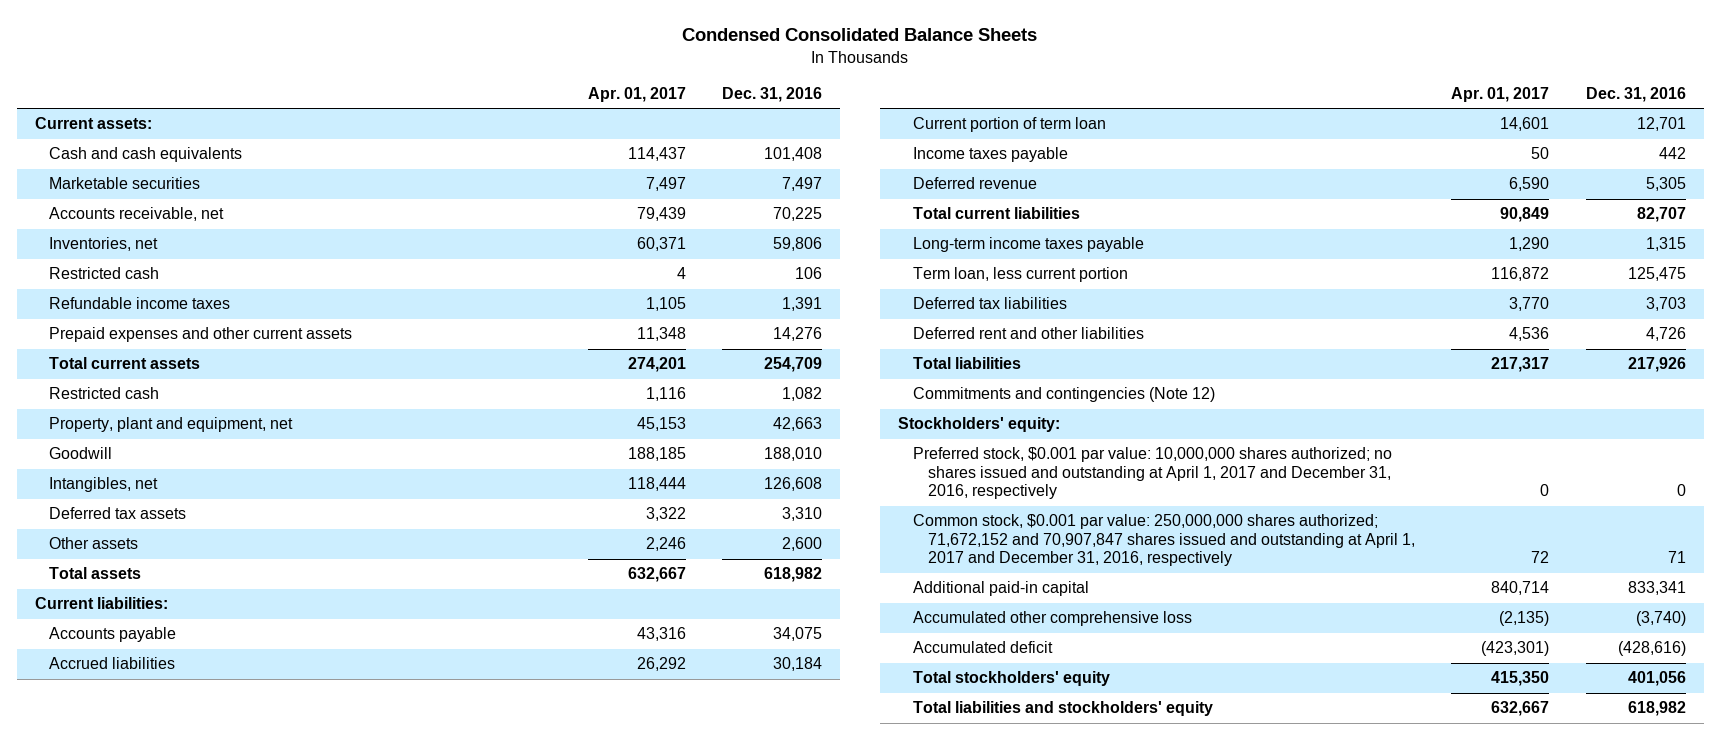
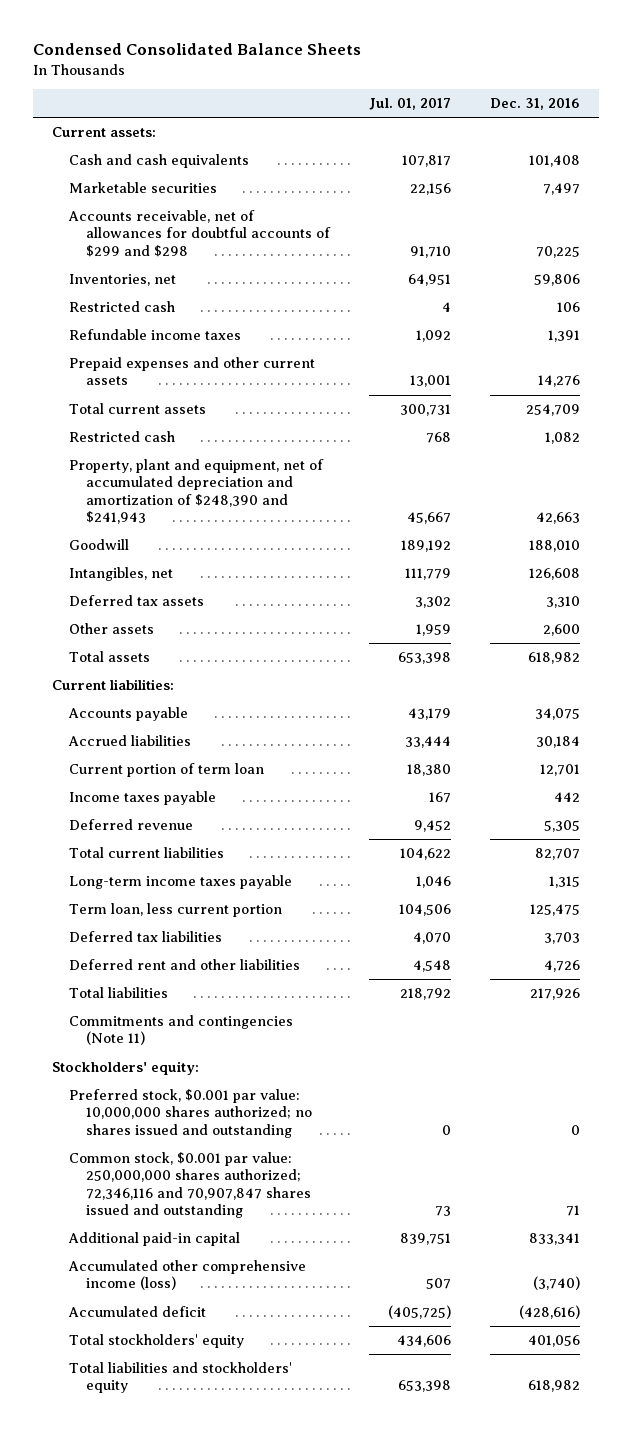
[587,86,686,102] Apr. 01, 2017 -> none
none -> [369,98,452,111] Jul. 01, 2017
[49,207,225,222] Accounts receivable, net -> [68,210,332,257] Accounts receivable, net of allowances for doubtful accounts of $299 and $298
[49,417,294,433] Property, plant and equipment, net -> [69,459,325,525] Property, plant and equipment, net of accumulated depreciation and amortization of $248,390 and $241,943
[913,387,1216,403] Commitments and contingencies (Note 12) -> [69,1015,294,1046] Commitments and contingencies (Note 11)
[913,447,1393,500] Preferred stock, $0.001 par value: 10,000,000 shares authorized; no shares issued and outstanding at April 1, 2017 and December 31, 2016, respectively -> [69,1089,313,1138] Preferred stock, $0.001 par value: 10,000,000 shares authorized; no shares issued and outstanding
[913,514,1415,567] Common stock, $0.001 par value: 250,000,000 shares authorized; 71,672,152 and 70,907,847 shares issued and outstanding at April 1, 2017 and December 31, 2016, respectively -> [69,1152,312,1219] Common stock, $0.001 par value: 250,000,000 shares authorized; 72,346,116 and 70,907,847 shares issued and outstanding
[913,611,1193,627] Accumulated other comprehensive loss -> [68,1260,307,1291] Accumulated other comprehensive income (loss)

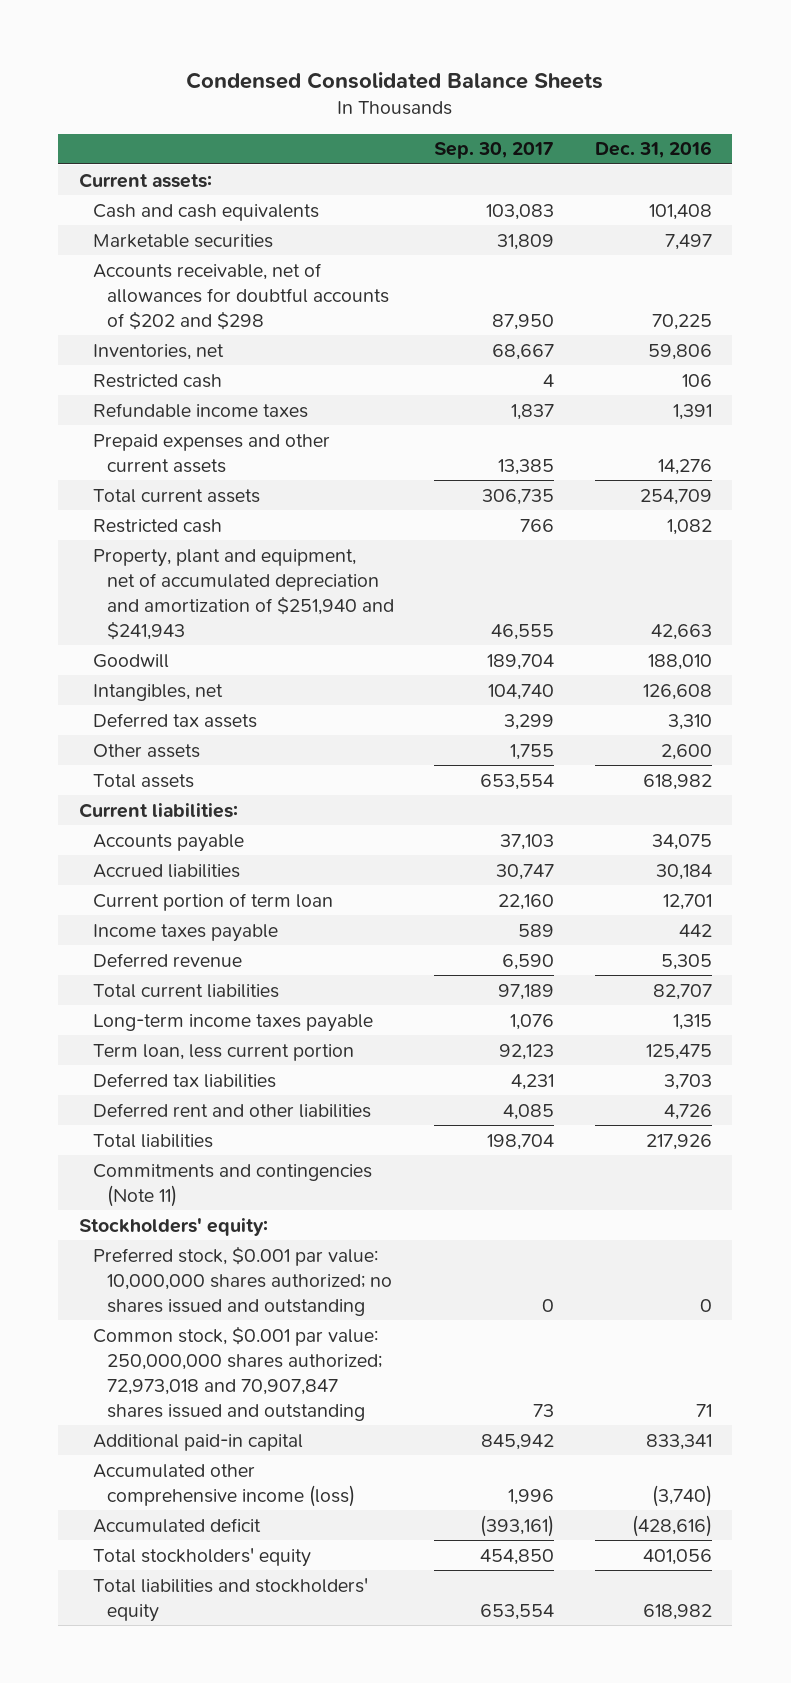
[369,98,452,111] Jul. 01, 2017 -> none
none -> [434,142,555,160] Sep. 30, 2017
[68,210,332,257] Accounts receivable, net of allowances for doubtful accounts of $299 and $298 -> [92,262,389,330] Accounts receivable, net of allowances for doubtful accounts of $202 and $298
[69,459,325,525] Property, plant and equipment, net of accumulated depreciation and amortization of $248,390 and $241,943 -> [92,548,394,640] Property, plant and equipment, net of accumulated depreciation and amortization of $251,940 and $241,943
[69,1152,312,1219] Common stock, $0.001 par value: 250,000,000 shares authorized; 72,346,116 and 70,907,847 shares issued and outstanding -> [92,1325,382,1421] Common stock, $0.001 par value: 250,000,000 shares authorized; 72,973,018 and 70,907,847 shares issued and outstanding

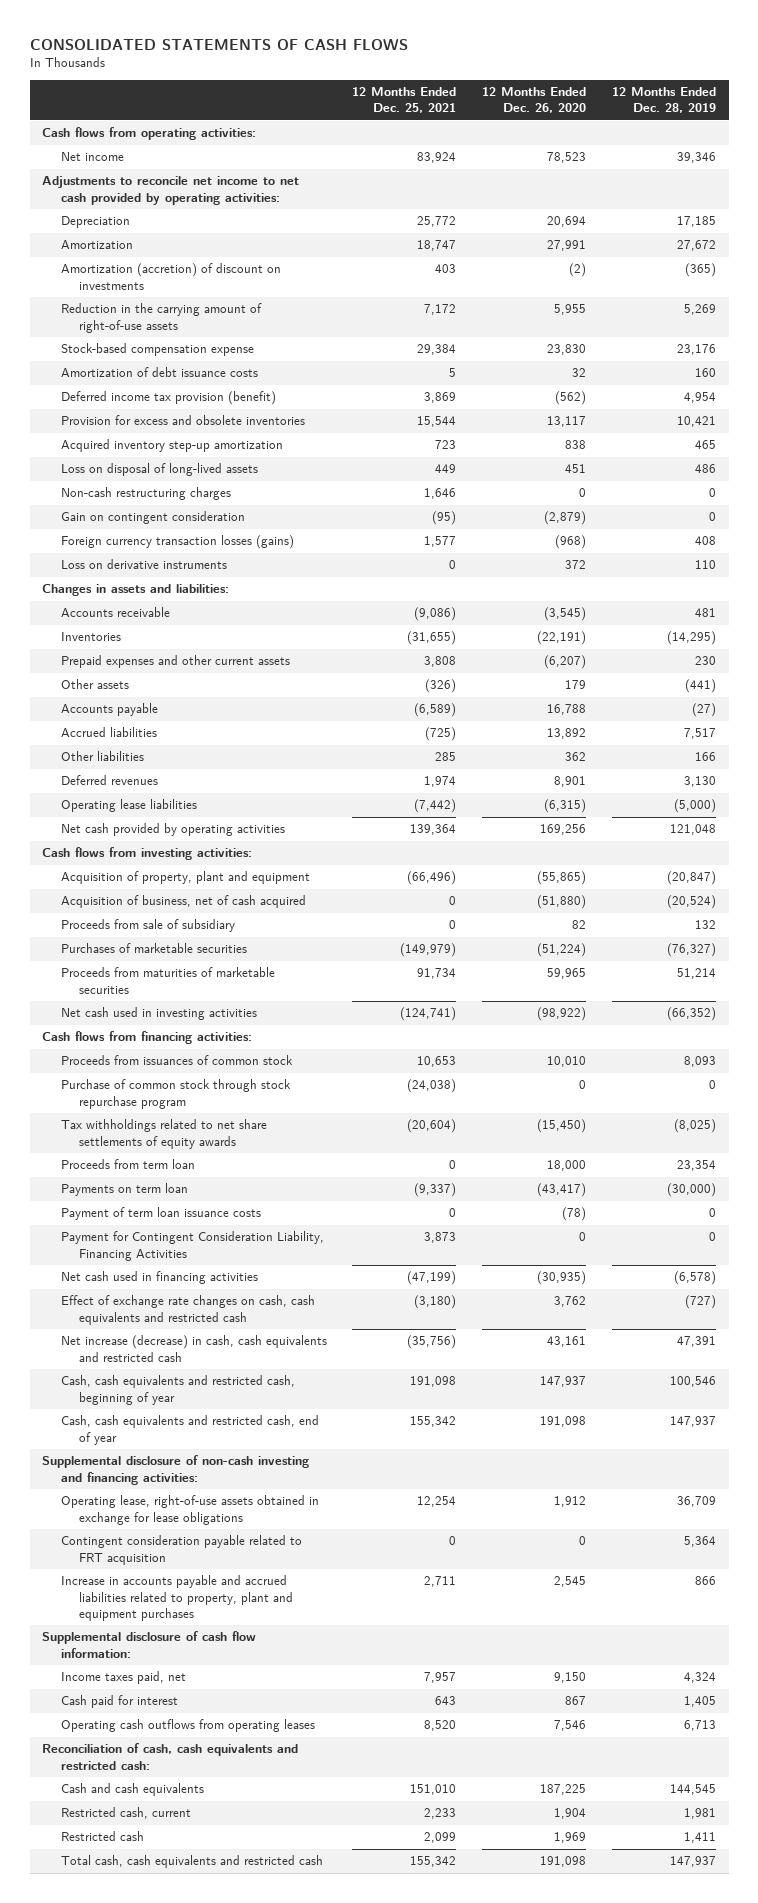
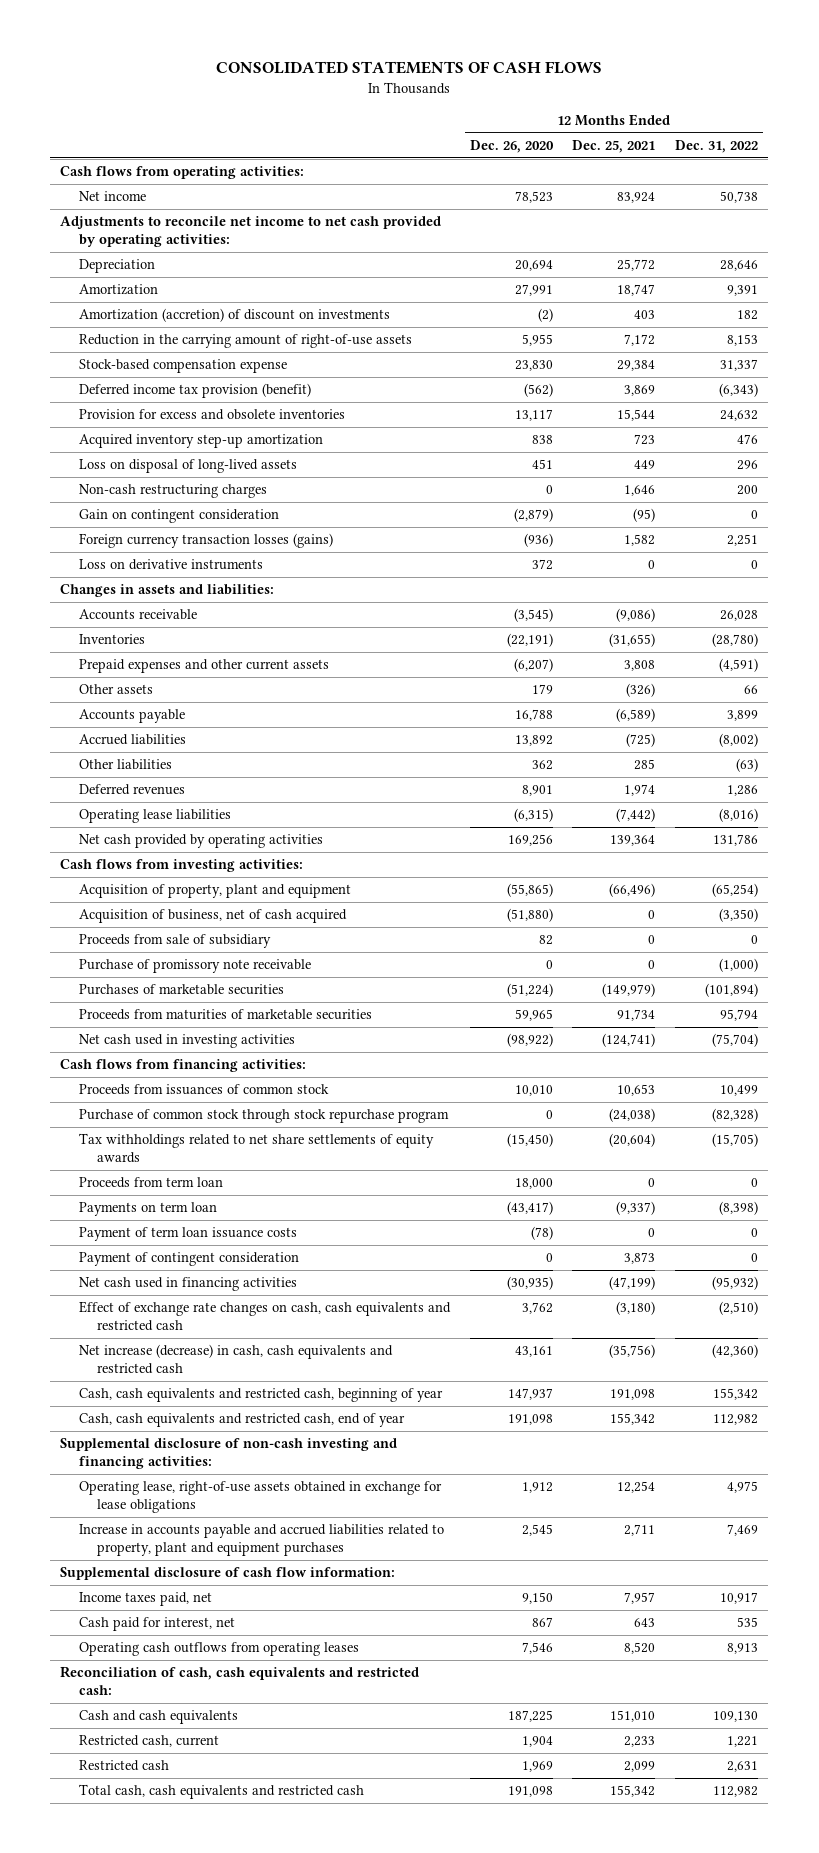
[611,86,716,114] 12 Months Ended Dec. 28, 2019 -> none
none -> [675,139,759,153] Dec. 31, 2022
[60,367,258,378] Amortization of debt issuance costs -> none
[424,536,457,548] 1,577 -> [624,534,656,547] 1,582
[555,535,587,550] (968) -> [523,533,553,548] (936)
none -> [78,959,311,974] Purchase of promissory note receivable
[60,1231,324,1261] Payment for Contingent Consideration Liability, Financing Activities -> [78,1252,299,1267] Payment of contingent consideration
[60,1535,302,1565] Contingent consideration payable related to FRT acquisition -> none
[60,1695,178,1709] Cash paid for interest -> [78,1617,235,1632] Cash paid for interest, net

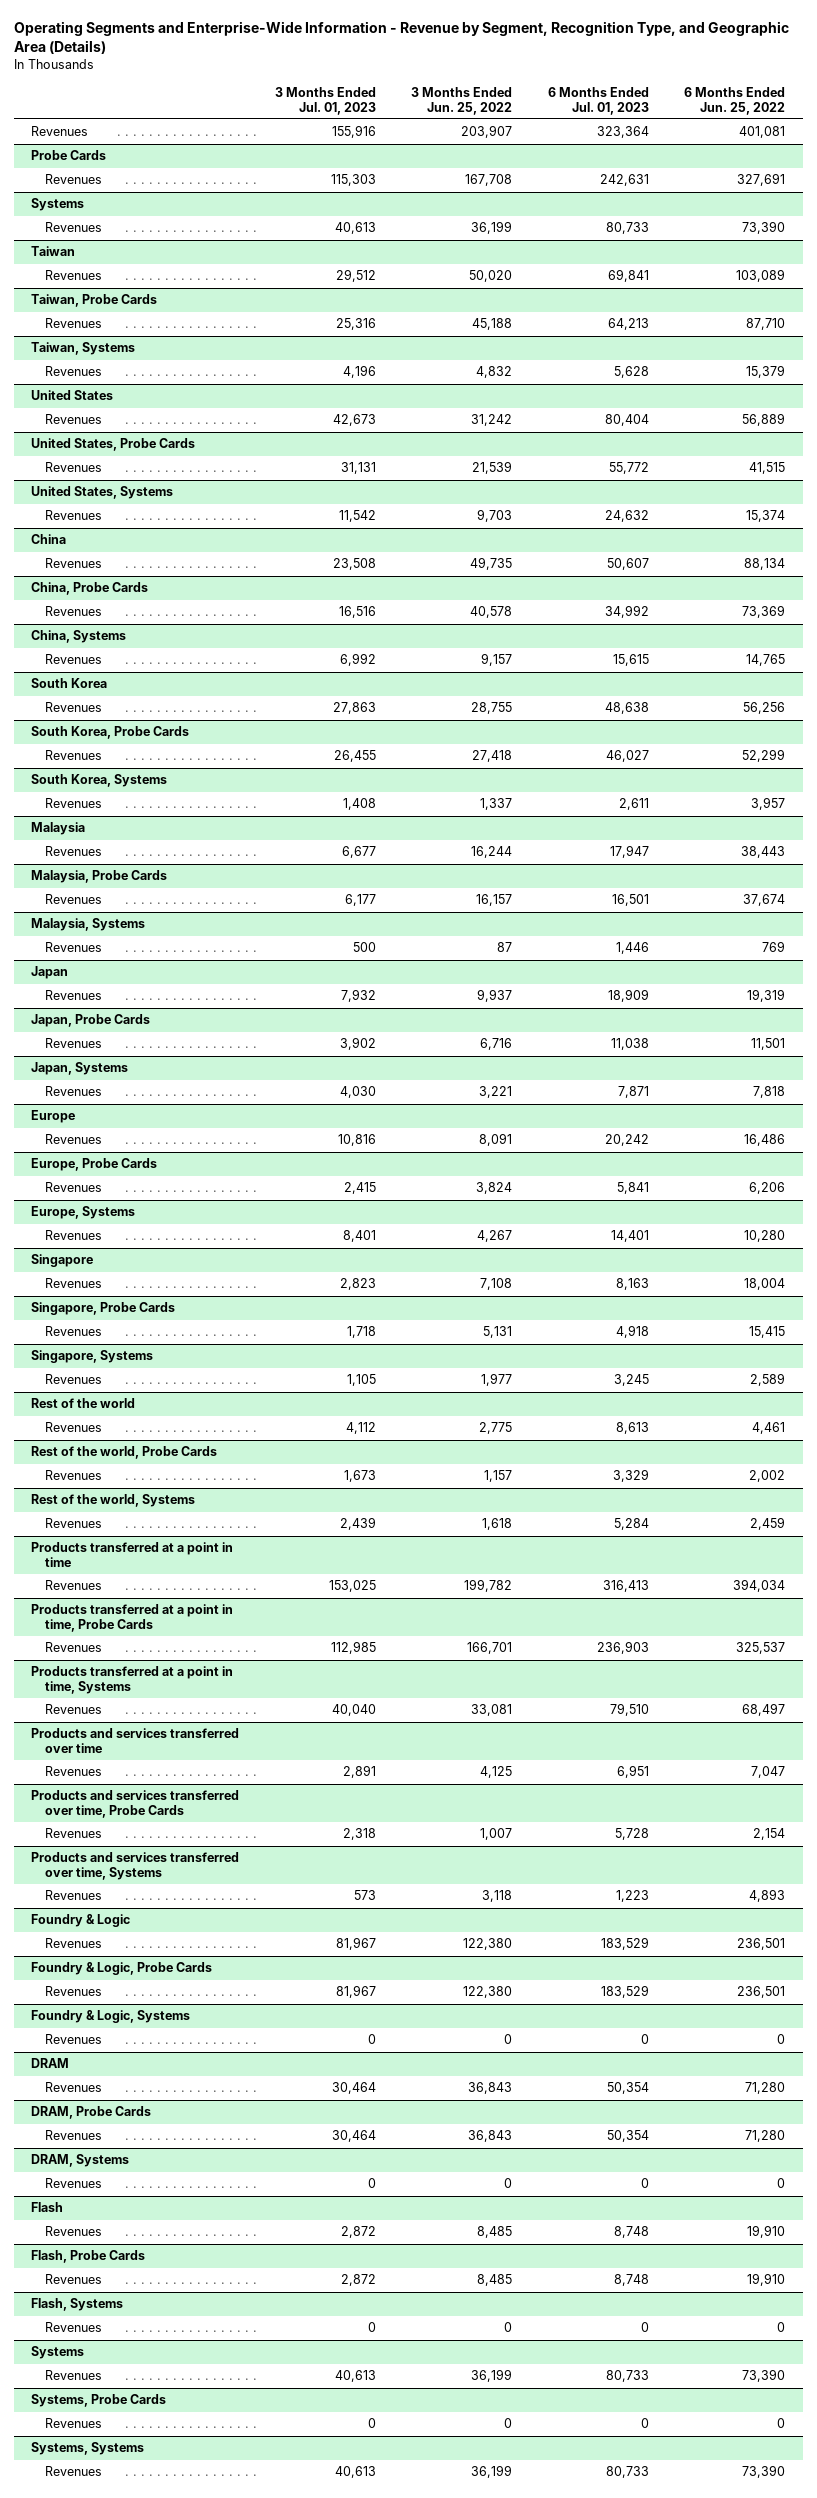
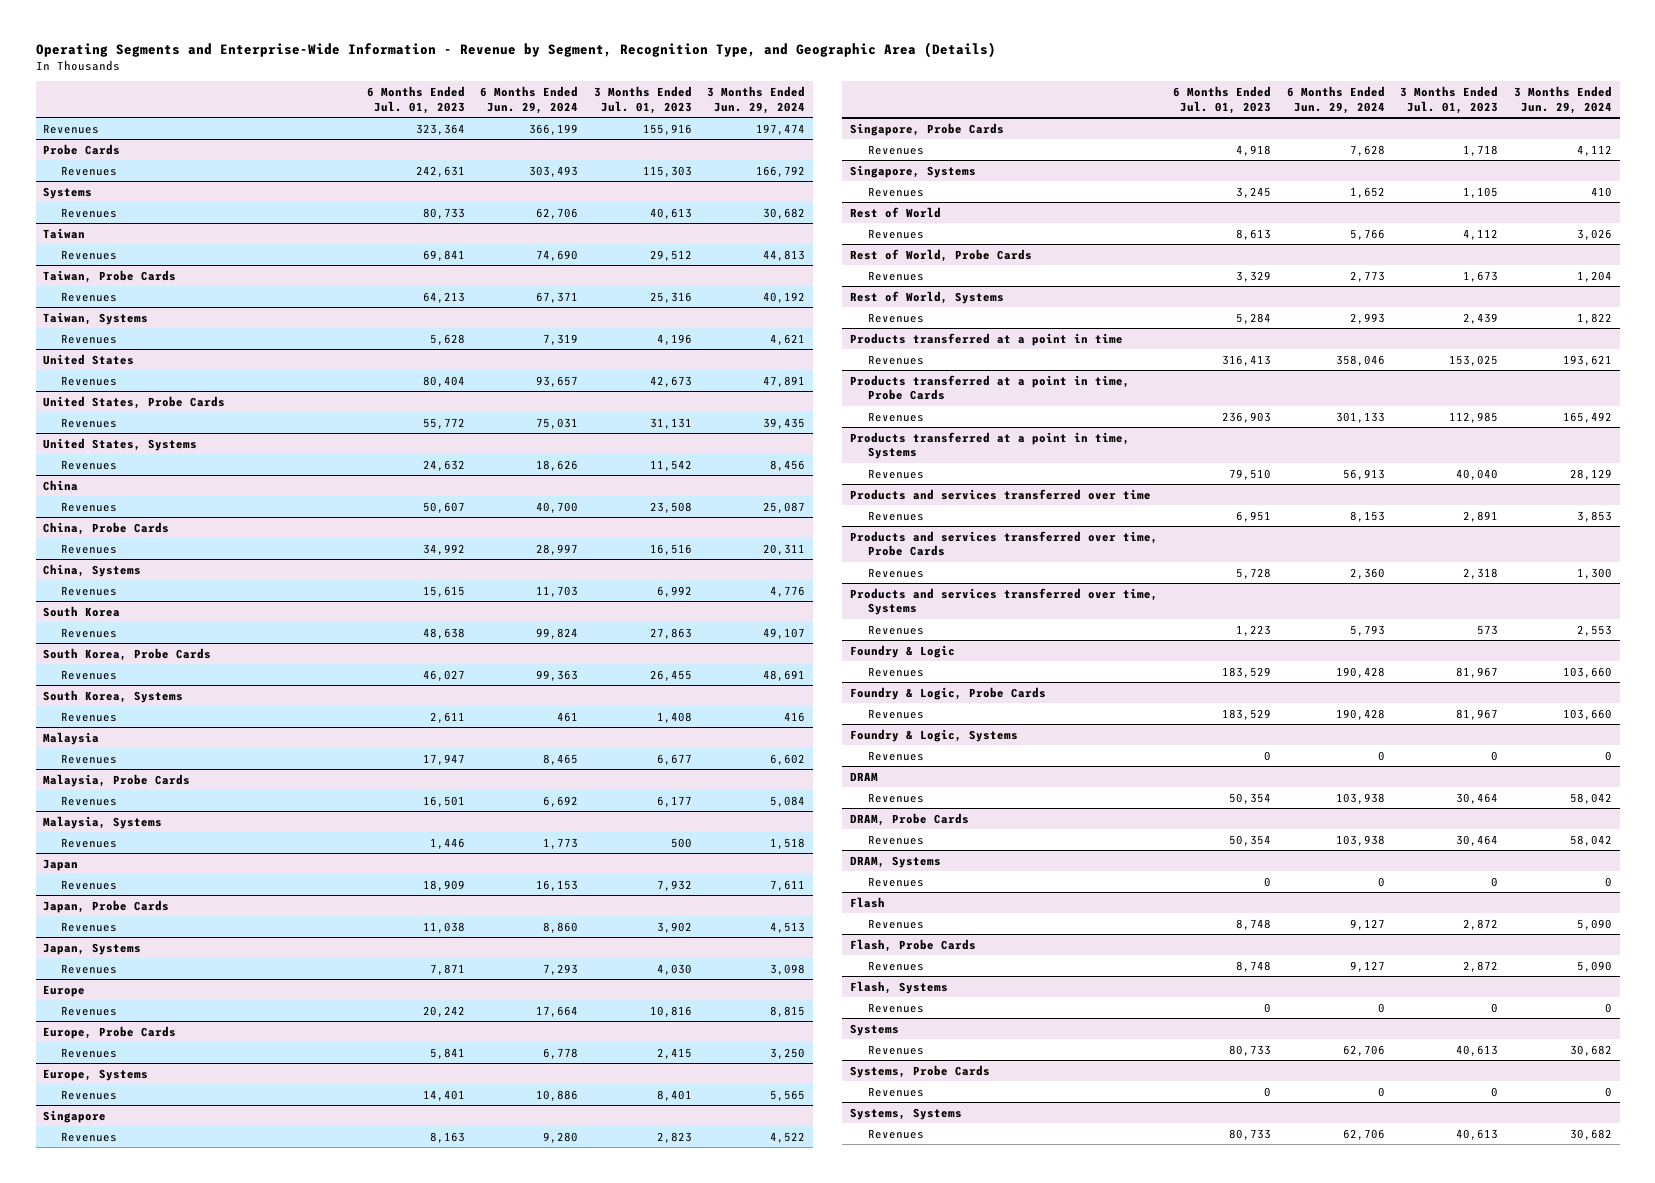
[411,87,513,115] 3 Months Ended Jun. 25, 2022 -> none
[684,87,786,115] 6 Months Ended Jun. 25, 2022 -> none
none -> [480,86,579,114] 6 Months Ended Jun. 29, 2024
none -> [707,86,806,114] 3 Months Ended Jun. 29, 2024
[31,1398,136,1409] Rest of the world -> [850,206,942,218] Rest of World
[31,1446,218,1460] Rest of the world, Probe Cards -> [850,248,1033,262] Rest of World, Probe Cards
[31,1494,196,1508] Rest of the world, Systems -> [850,290,1005,304] Rest of World, Systems

